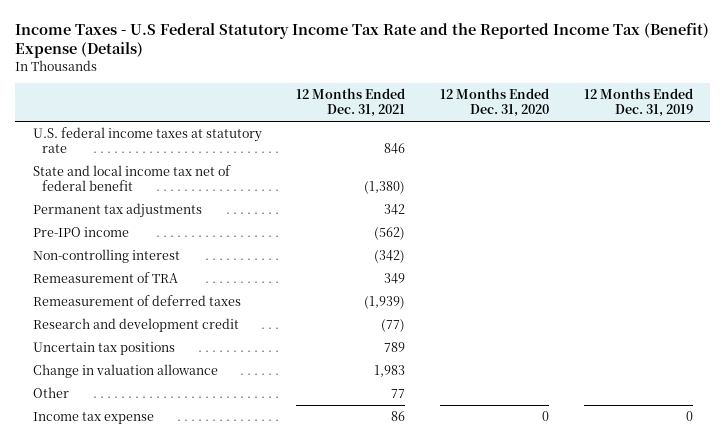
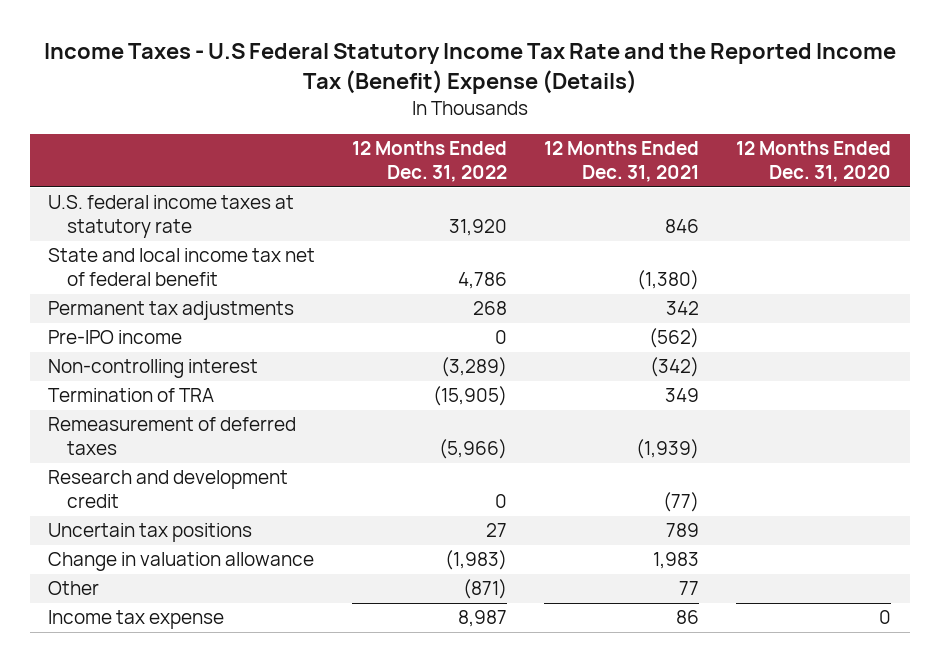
[583,88,693,118] 12 Months Ended Dec. 31, 2019 -> none
none -> [352,141,508,183] 12 Months Ended Dec. 31, 2022
[32,271,178,283] Remeasurement of TRA -> [48,388,215,403] Termination of TRA

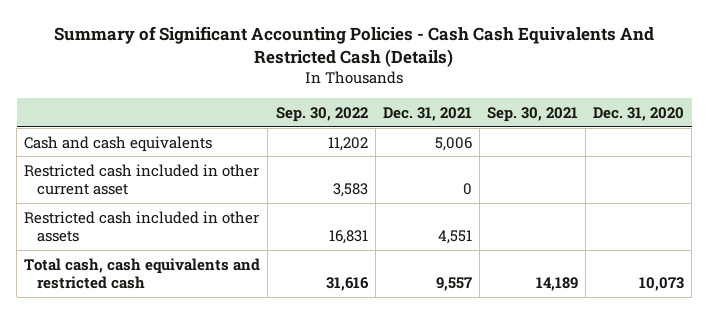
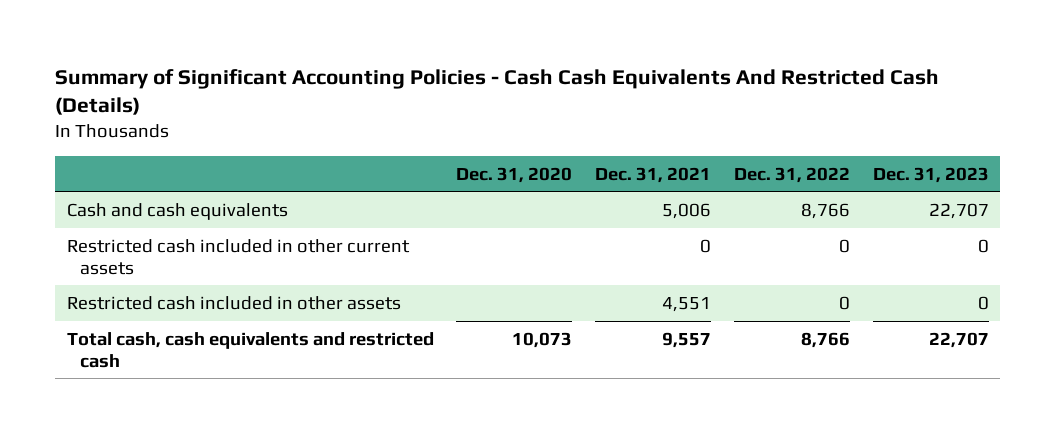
[275,106,368,122] Sep. 30, 2022 -> none
[487,106,579,122] Sep. 30, 2021 -> none
none -> [734,166,851,183] Dec. 31, 2022
none -> [872,166,989,183] Dec. 31, 2023
[24,163,260,196] Restricted cash included in other current asset -> [66,238,410,275] Restricted cash included in other current assets

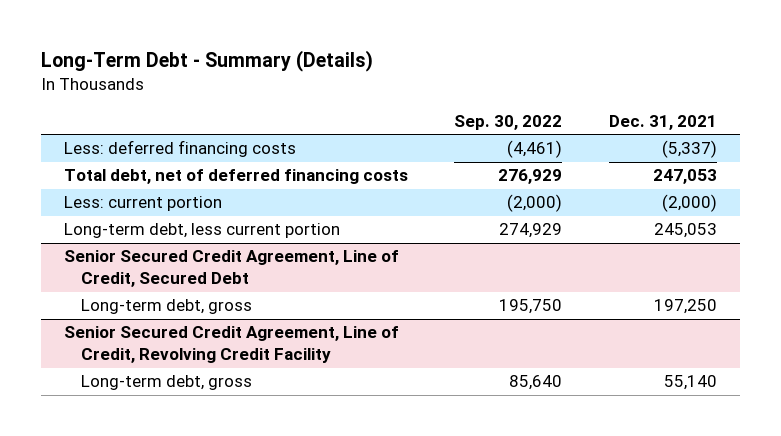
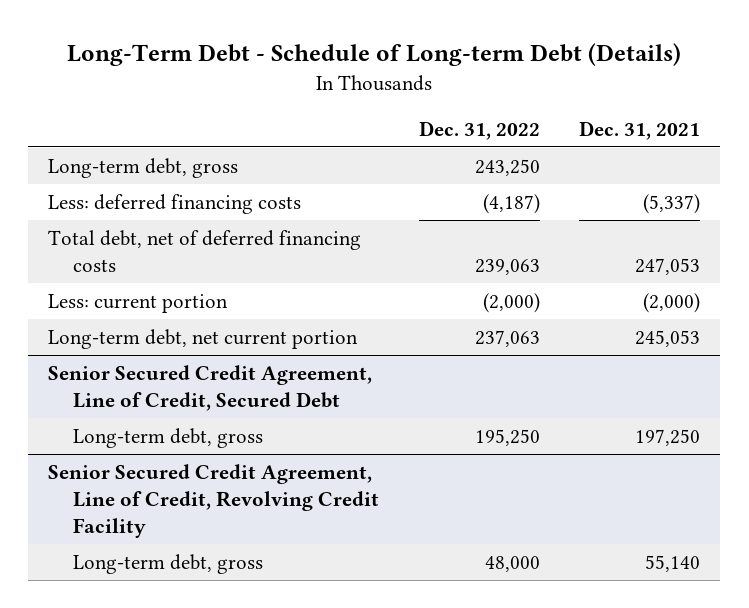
[40,50,373,73] Long-Term Debt - Summary (Details) -> [67,43,682,67] Long-Term Debt - Schedule of Long-term Debt (Details)
[454,114,563,130] Sep. 30, 2022 -> none
none -> [418,120,540,140] Dec. 31, 2022
none -> [48,157,239,178] Long-term debt, gross
[63,223,340,239] Long-term debt, less current portion -> [48,328,359,349] Long-term debt, net current portion

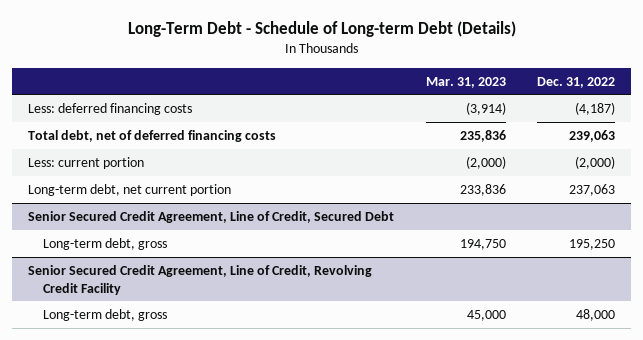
[579,120,701,140] Dec. 31, 2021 -> none
none -> [425,76,506,88] Mar. 31, 2023
[48,157,239,178] Long-term debt, gross -> none

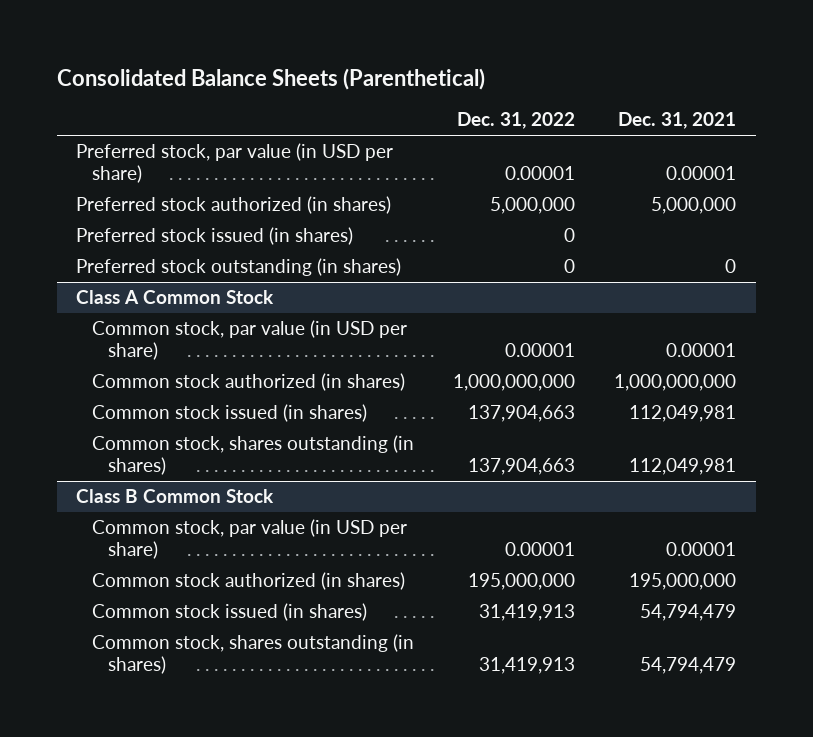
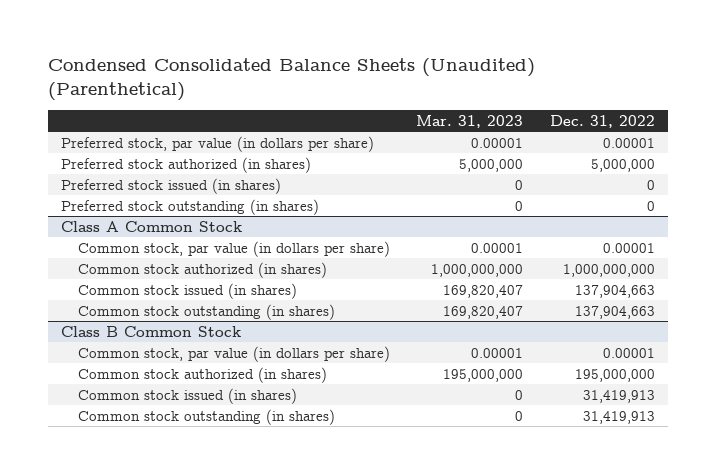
[56,67,485,90] Consolidated Balance Sheets (Parenthetical) -> [48,58,536,101] Condensed Consolidated Balance Sheets (Unaudited) (Parenthetical)
[618,112,737,130] Dec. 31, 2021 -> none
none -> [416,114,524,128] Mar. 31, 2023
[76,143,394,184] Preferred stock, par value (in USD per share) -> [61,135,375,152] Preferred stock, par value (in dollars per share)
[92,320,408,361] Common stock, par value (in USD per share) -> [77,240,390,257] Common stock, par value (in dollars per share)
[92,435,415,476] Common stock, shares outstanding (in shares) -> [77,303,335,320] Common stock outstanding (in shares)
[92,519,408,560] Common stock, par value (in USD per share) -> [77,345,390,362] Common stock, par value (in dollars per share)
[92,634,415,675] Common stock, shares outstanding (in shares) -> [77,408,335,425] Common stock outstanding (in shares)

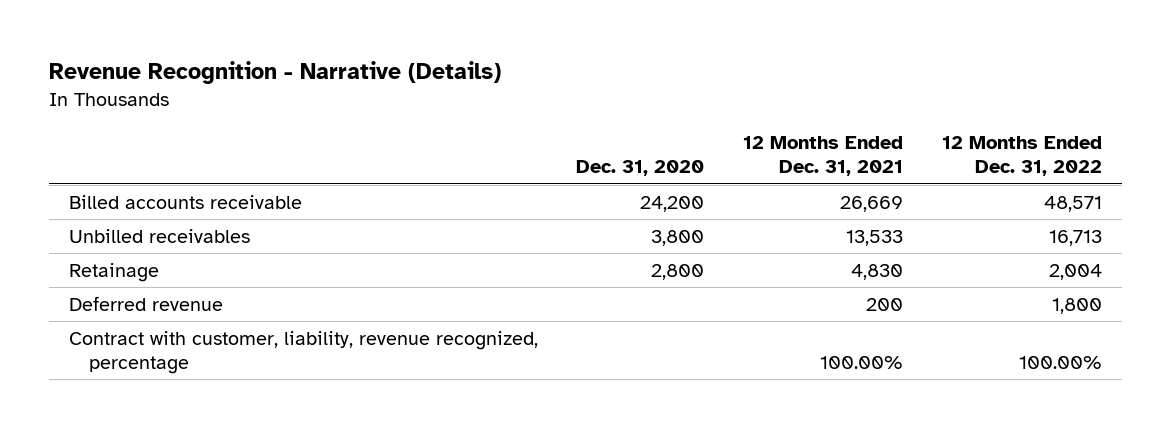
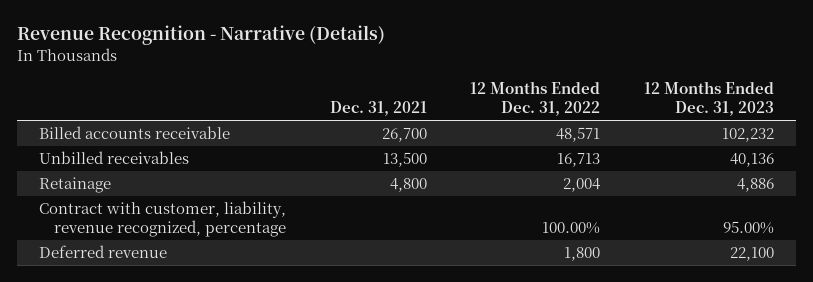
[576,160,705,177] Dec. 31, 2020 -> none
[743,136,904,177] 12 Months Ended Dec. 31, 2021 -> none
none -> [329,101,427,117] Dec. 31, 2021
none -> [643,81,774,117] 12 Months Ended Dec. 31, 2023
[68,295,223,311] Deferred revenue -> [38,245,167,259] Deferred revenue

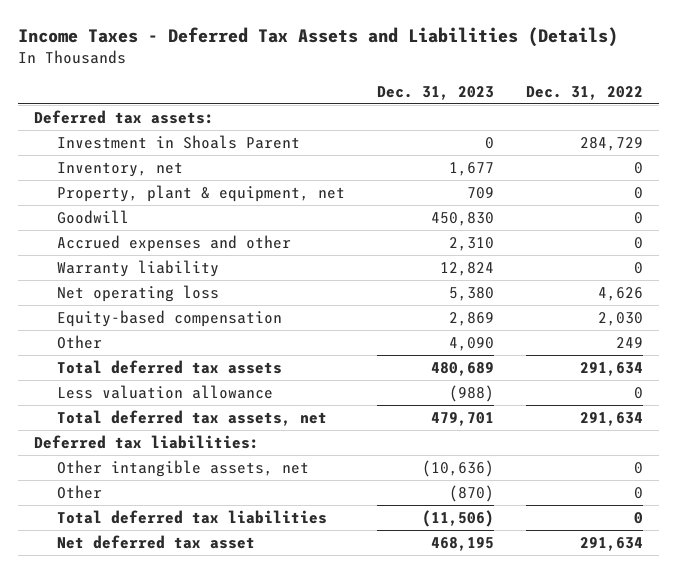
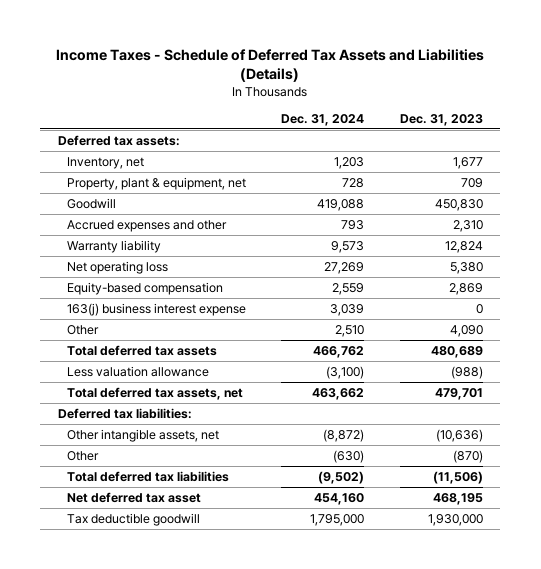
[18,27,619,48] Income Taxes - Deferred Tax Assets and Liabilities (Details) -> [56,48,485,82] Income Taxes - Schedule of Deferred Tax Assets and Liabilities (Details)
[526,85,644,100] Dec. 31, 2022 -> none
none -> [281,113,365,126] Dec. 31, 2024
[57,134,301,149] Investment in Shoals Parent -> none
none -> [66,302,246,316] 163(j) business interest expense
none -> [66,512,200,526] Tax deductible goodwill

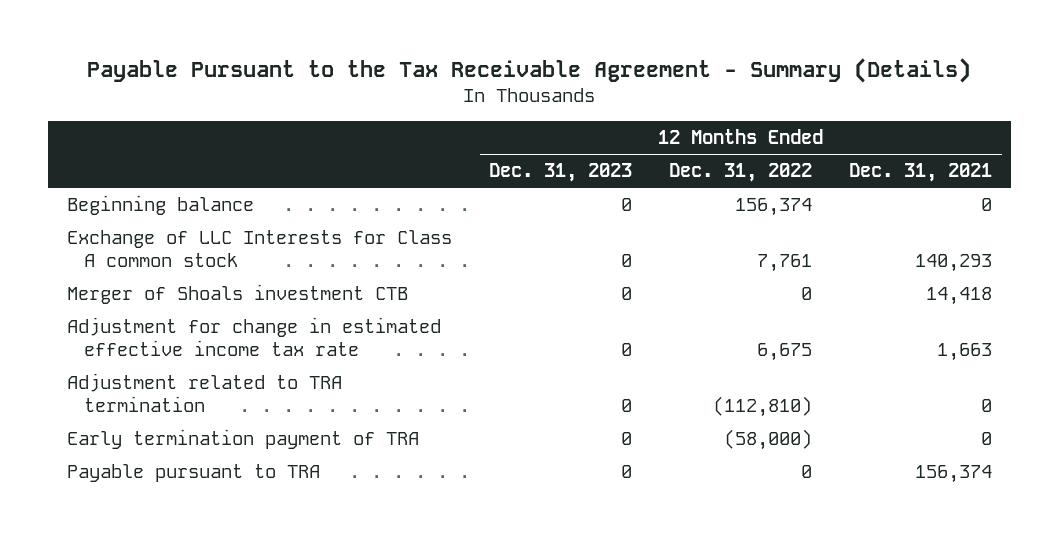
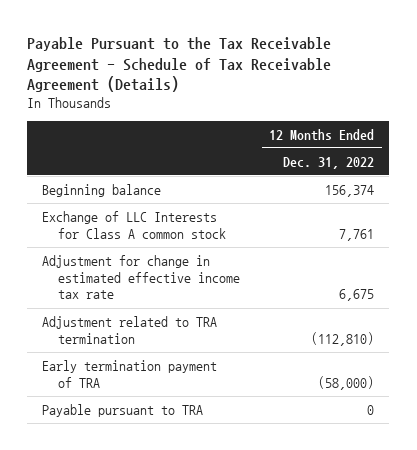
[87,58,972,84] Payable Pursuant to the Tax Receivable Agreement - Summary (Details) -> [27,37,332,93] Payable Pursuant to the Tax Receivable Agreement - Schedule of Tax Receivable Agreement (Details)
[488,163,632,183] Dec. 31, 2023 -> none
[849,163,993,183] Dec. 31, 2021 -> none
[66,284,408,305] Merger of Shoals investment CTB -> none

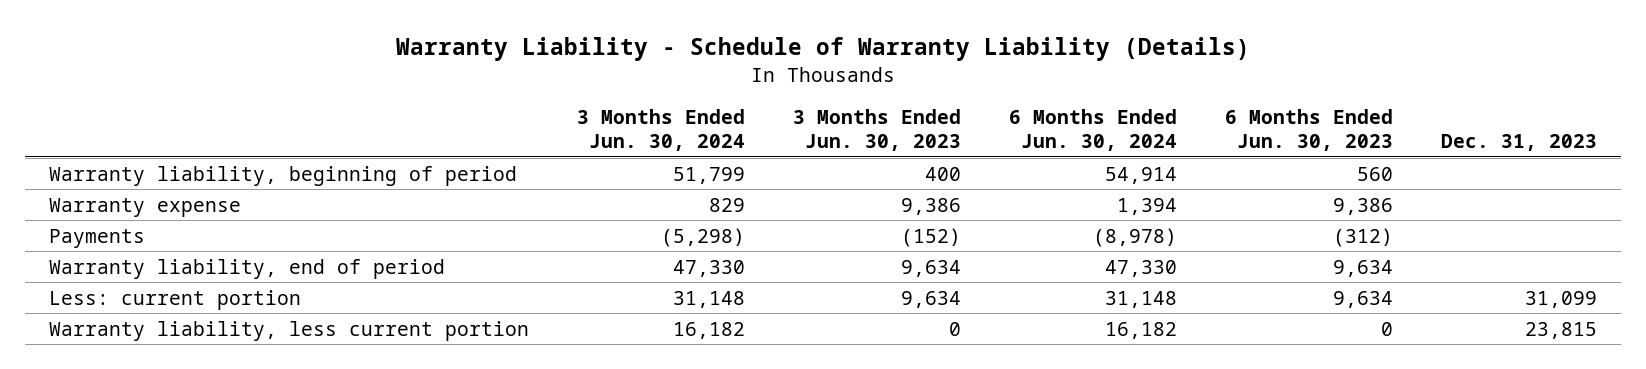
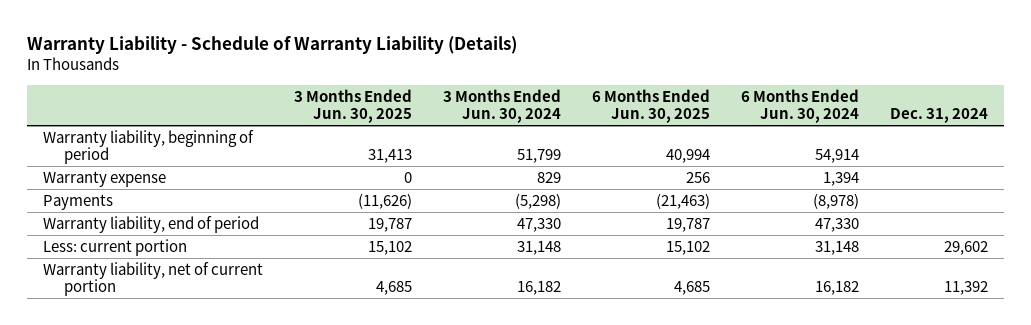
[793,109,962,151] 3 Months Ended Jun. 30, 2023 -> none
[1225,109,1394,151] 6 Months Ended Jun. 30, 2023 -> none
[1440,133,1597,151] Dec. 31, 2023 -> none
none -> [293,88,412,124] 3 Months Ended Jun. 30, 2025
none -> [592,88,711,124] 6 Months Ended Jun. 30, 2025
none -> [890,108,989,124] Dec. 31, 2024
[49,320,530,341] Warranty liability, less current portion -> [42,261,263,297] Warranty liability, net of current portion

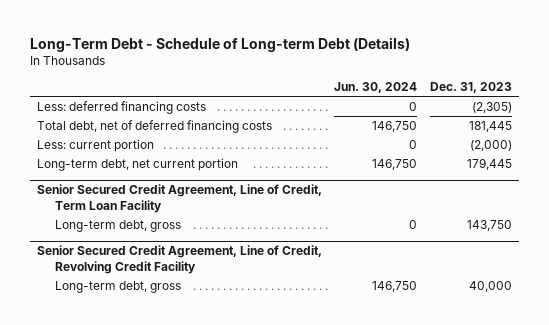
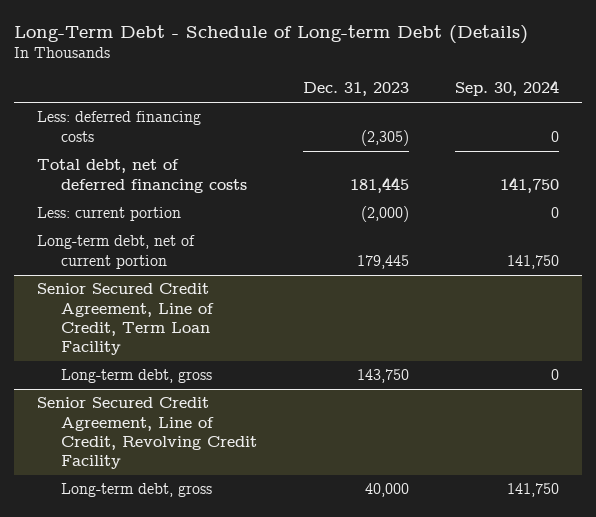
[334,82,418,94] Jun. 30, 2024 -> none
none -> [455,80,560,97] Sep. 30, 2024
[36,157,238,171] Long-term debt, net current portion -> [36,235,195,269] Long-term debt, net of current portion

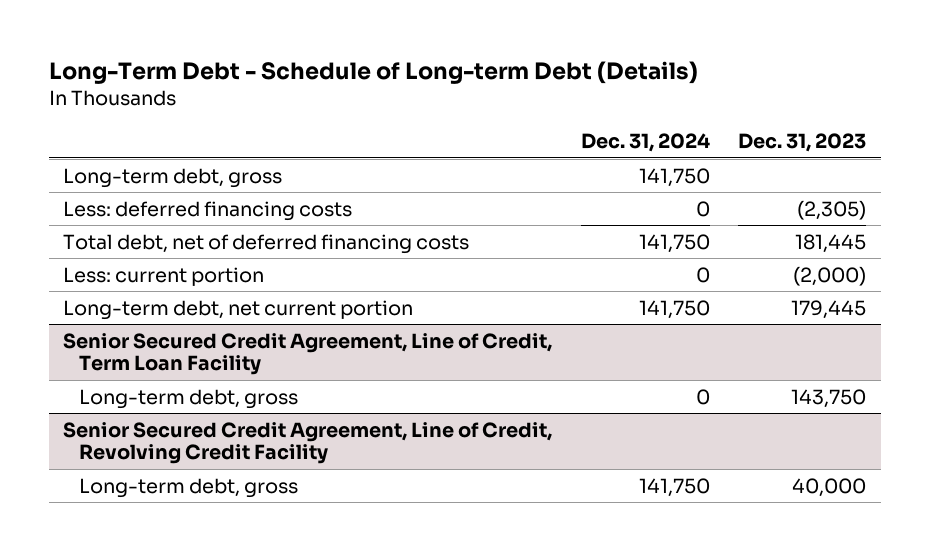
[455,80,560,97] Sep. 30, 2024 -> none
none -> [580,133,710,153] Dec. 31, 2024
none -> [63,167,283,188] Long-term debt, gross
[36,235,195,269] Long-term debt, net of current portion -> [63,299,414,320] Long-term debt, net current portion

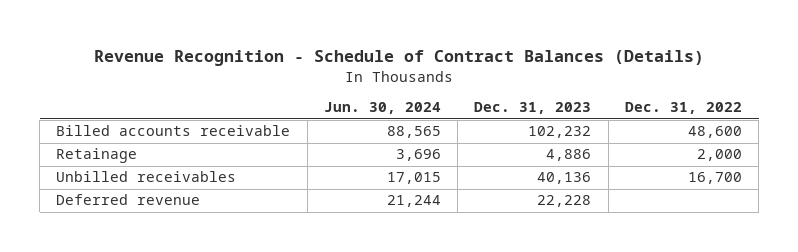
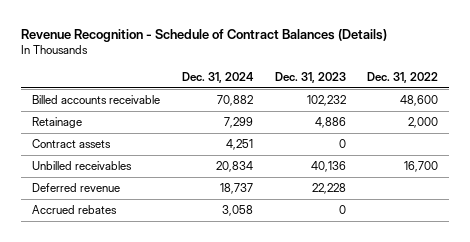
[323,102,441,115] Jun. 30, 2024 -> none
none -> [181,71,254,83] Dec. 31, 2024
none -> [31,139,111,149] Contract assets
none -> [31,205,117,215] Accrued rebates

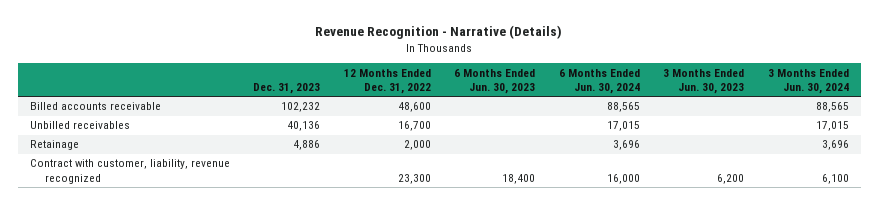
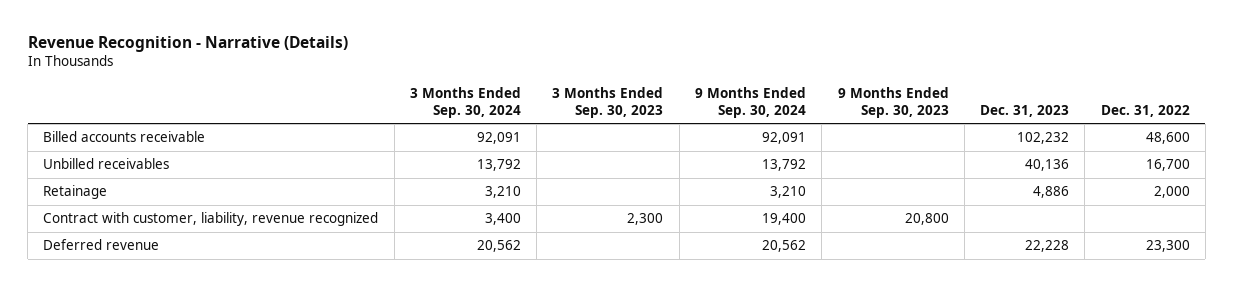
[343,68,431,95] 12 Months Ended Dec. 31, 2022 -> none
[454,68,536,95] 6 Months Ended Jun. 30, 2023 -> none
[558,68,640,95] 6 Months Ended Jun. 30, 2024 -> none
[663,68,745,95] 3 Months Ended Jun. 30, 2023 -> none
[768,68,850,95] 3 Months Ended Jun. 30, 2024 -> none
none -> [409,86,521,118] 3 Months Ended Sep. 30, 2024
none -> [552,86,664,118] 3 Months Ended Sep. 30, 2023
none -> [695,86,807,118] 9 Months Ended Sep. 30, 2024
none -> [837,86,949,118] 9 Months Ended Sep. 30, 2023
none -> [1100,104,1190,117] Dec. 31, 2022
none -> [43,239,160,251] Deferred revenue

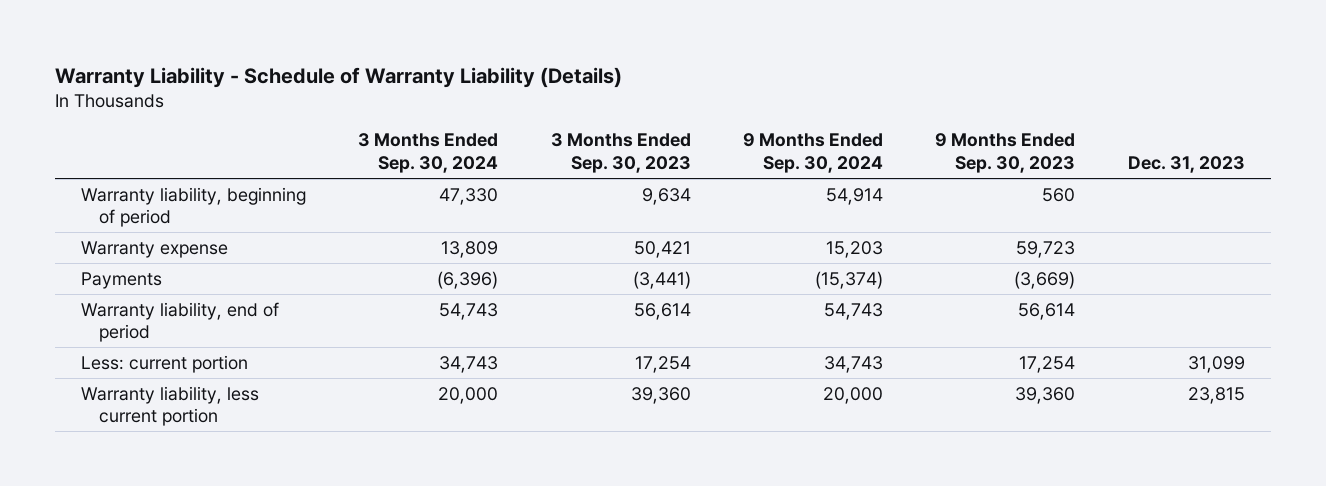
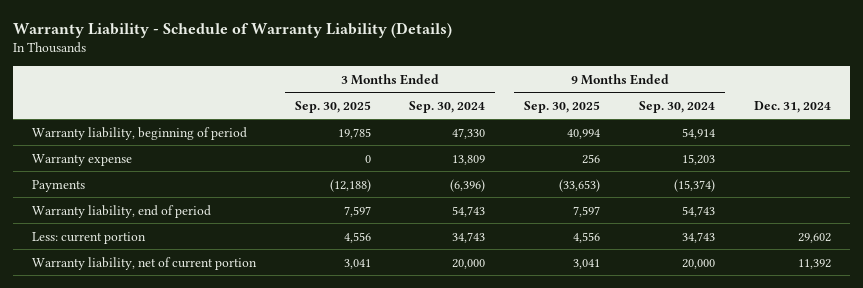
[550,133,691,174] 3 Months Ended Sep. 30, 2023 -> none
[935,133,1076,174] 9 Months Ended Sep. 30, 2023 -> none
[1127,156,1245,174] Dec. 31, 2023 -> none
none -> [294,100,371,113] Sep. 30, 2025
none -> [524,100,601,113] Sep. 30, 2025
none -> [753,100,831,113] Dec. 31, 2024
[81,385,260,427] Warranty liability, less current portion -> [31,256,257,270] Warranty liability, net of current portion

